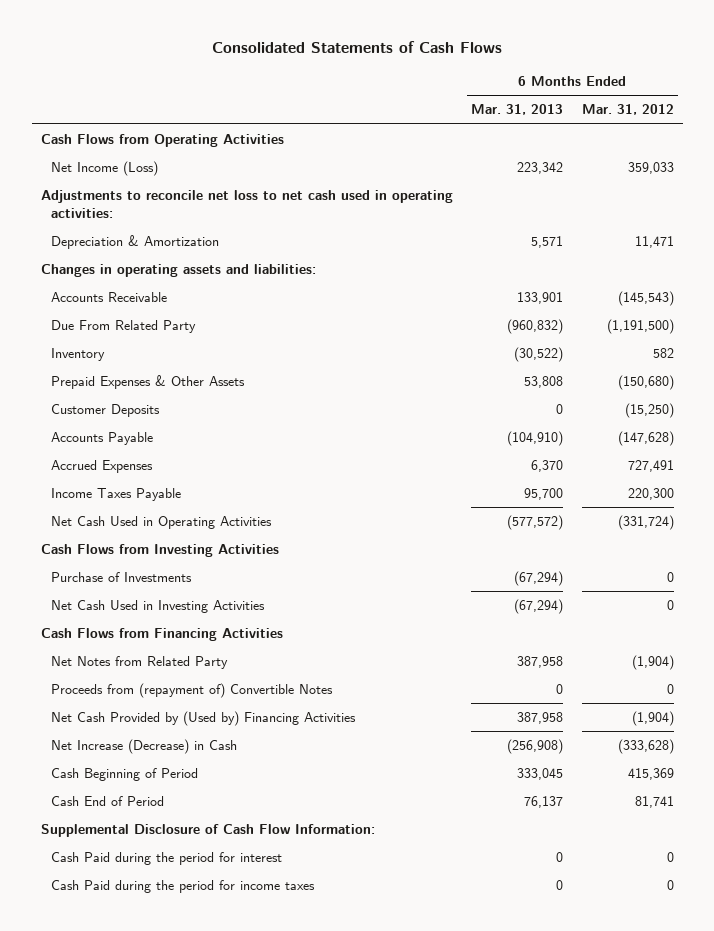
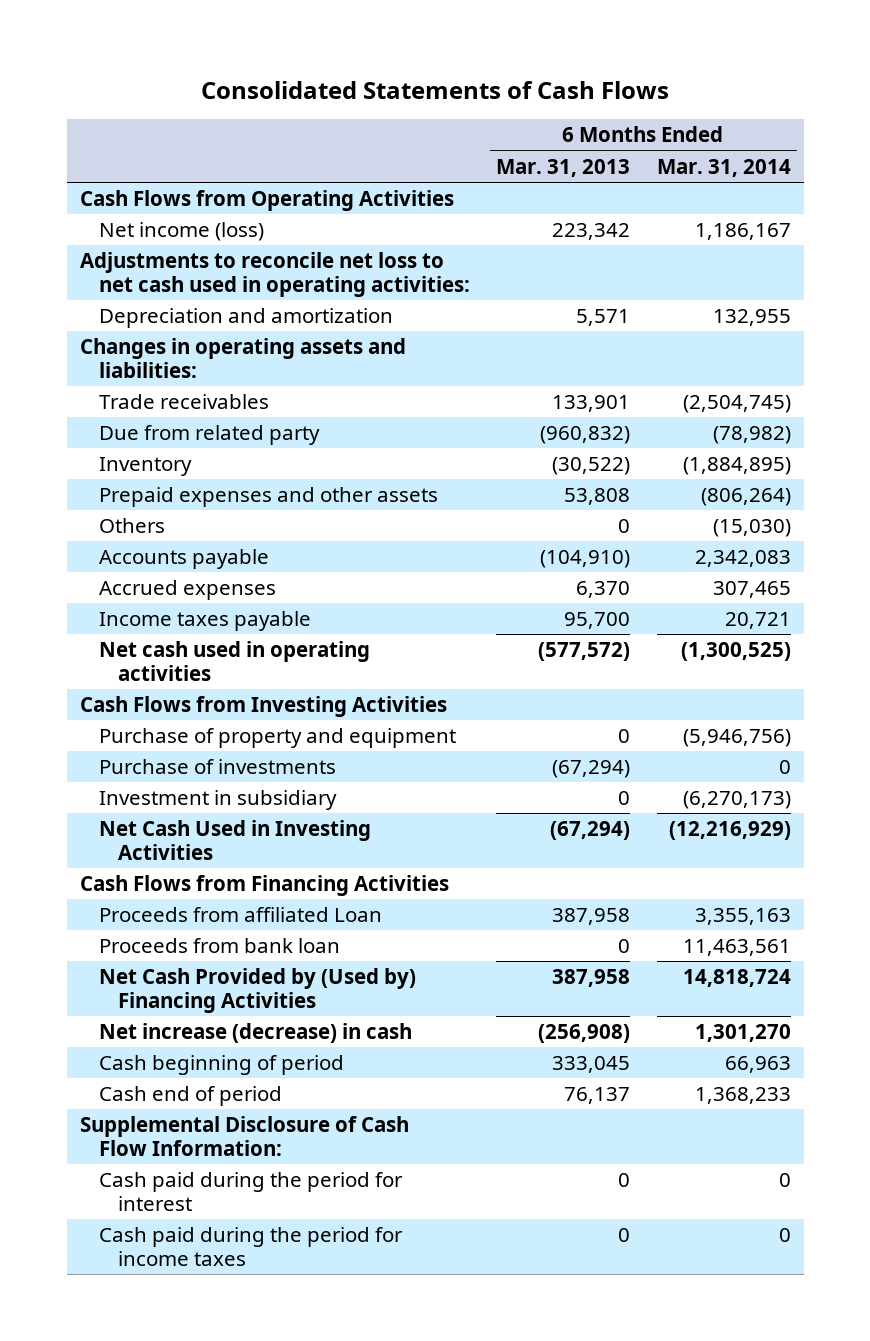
[581,104,674,116] Mar. 31, 2012 -> none
none -> [656,158,791,177] Mar. 31, 2014
[50,161,158,177] Net Income (Loss) -> [99,222,265,242] Net income (loss)
[50,235,219,250] Depreciation & Amortization -> [99,308,394,329] Depreciation and amortization
[50,292,167,303] Accounts Receivable -> [99,394,270,410] Trade receivables
[50,320,196,334] Due From Related Party -> [99,425,321,446] Due from related party
[50,404,160,418] Customer Deposits -> none
[50,375,245,390] Prepaid Expenses & Other Assets -> [99,487,439,508] Prepaid expenses and other assets
none -> [99,518,166,534] Others
[50,432,153,446] Accounts Payable -> [99,549,270,570] Accounts payable
[50,460,153,474] Accrued Expenses -> [99,580,277,601] Accrued expenses
[50,488,181,502] Income Taxes Payable -> [99,611,312,632] Income taxes payable
[50,516,272,530] Net Cash Used in Operating Activities -> [99,641,371,682] Net cash used in operating activities
none -> [99,728,457,749] Purchase of property and equipment
[50,572,192,583] Purchase of Investments -> [99,759,337,775] Purchase of investments
none -> [99,790,338,811] Investment in subsidiary
[50,683,333,699] Proceeds from (repayment of) Convertible Notes -> none
[50,656,228,670] Net Notes from Related Party -> [99,907,383,923] Proceeds from affiliated Loan
none -> [99,938,341,954] Proceeds from bank loan
[50,739,237,755] Net Increase (Decrease) in Cash -> [99,1023,413,1044] Net increase (decrease) in cash
[50,768,198,782] Cash Beginning of Period -> [99,1055,345,1076] Cash beginning of period
[50,796,164,807] Cash End of Period -> [99,1086,283,1107] Cash end of period
[50,852,282,866] Cash Paid during the period for interest -> [99,1172,404,1212] Cash paid during the period for interest
[50,880,315,894] Cash Paid during the period for income taxes -> [99,1227,404,1267] Cash paid during the period for income taxes

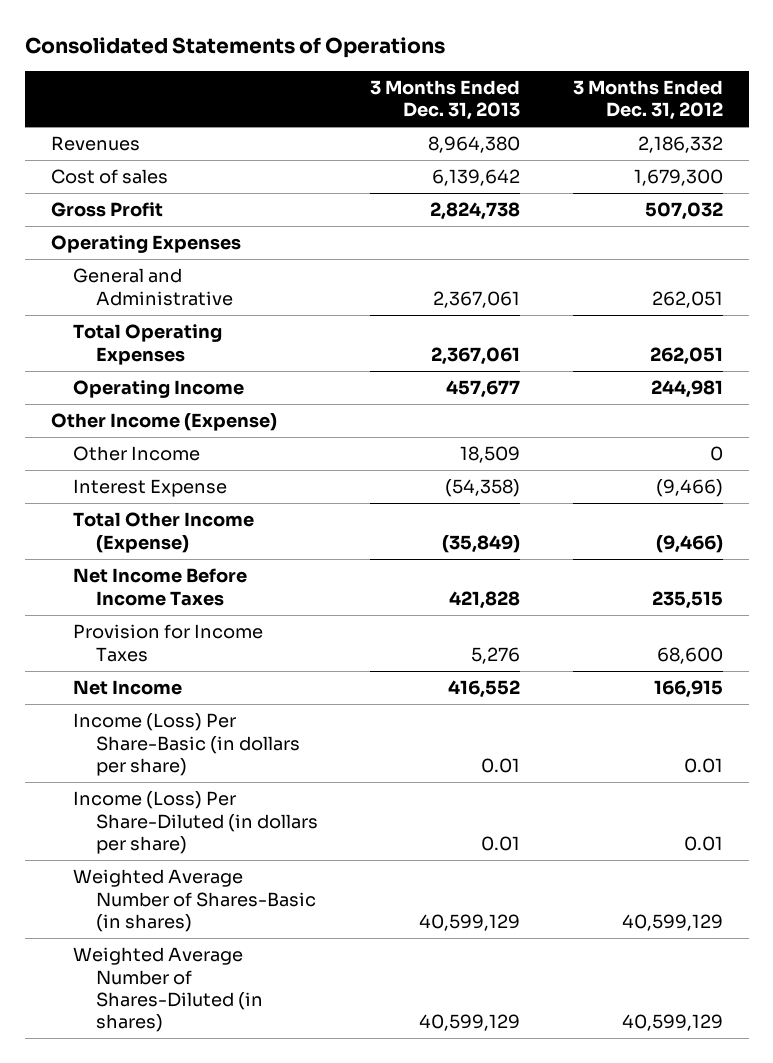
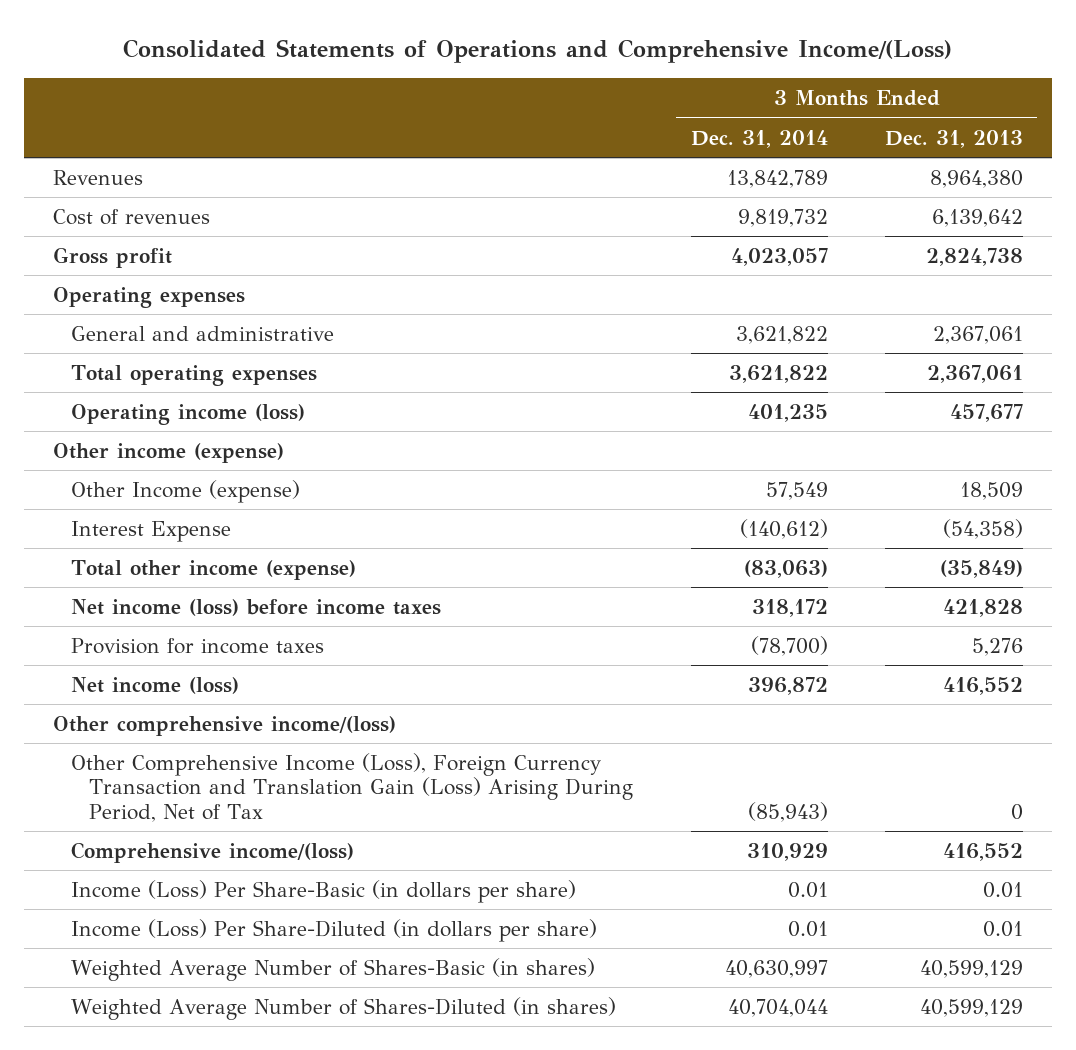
[24,36,445,58] Consolidated Statements of Operations -> [122,39,952,64] Consolidated Statements of Operations and Comprehensive Income/(Loss)
[572,79,723,121] 3 Months Ended Dec. 31, 2012 -> none
none -> [690,129,828,148] Dec. 31, 2014
[50,169,168,185] Cost of sales -> [52,208,210,225] Cost of revenues
[50,202,163,218] Gross Profit -> [52,246,172,268] Gross profit
[50,235,241,254] Operating Expenses -> [52,286,245,308] Operating expenses
[73,268,233,306] General and Administrative -> [71,325,335,341] General and administrative
[73,324,223,365] Total Operating Expenses -> [71,364,318,386] Total operating expenses
[73,380,245,399] Operating Income -> [71,403,306,425] Operating income (loss)
[50,413,277,432] Other Income (Expense) -> [52,442,284,463] Other income (expense)
[73,446,201,462] Other Income -> [71,479,301,503] Other Income (expense)
[73,512,255,553] Total Other Income (Expense) -> [71,559,357,580] Total other income (expense)
[73,568,248,606] Net Income Before Income Taxes -> [71,598,442,616] Net income (loss) before income taxes
[73,624,264,662] Provision for Income Taxes -> [71,637,325,654] Provision for income taxes
[73,680,183,696] Net Income -> [71,676,240,694] Net income (loss)
none -> [52,715,396,736] Other comprehensive income/(loss)
none -> [71,752,634,822] Other Comprehensive Income (Loss), Foreign Currency Transaction and Translation Gain (Loss) Arising During Period, Net of Tax
none -> [71,841,355,863] Comprehensive income/(loss)

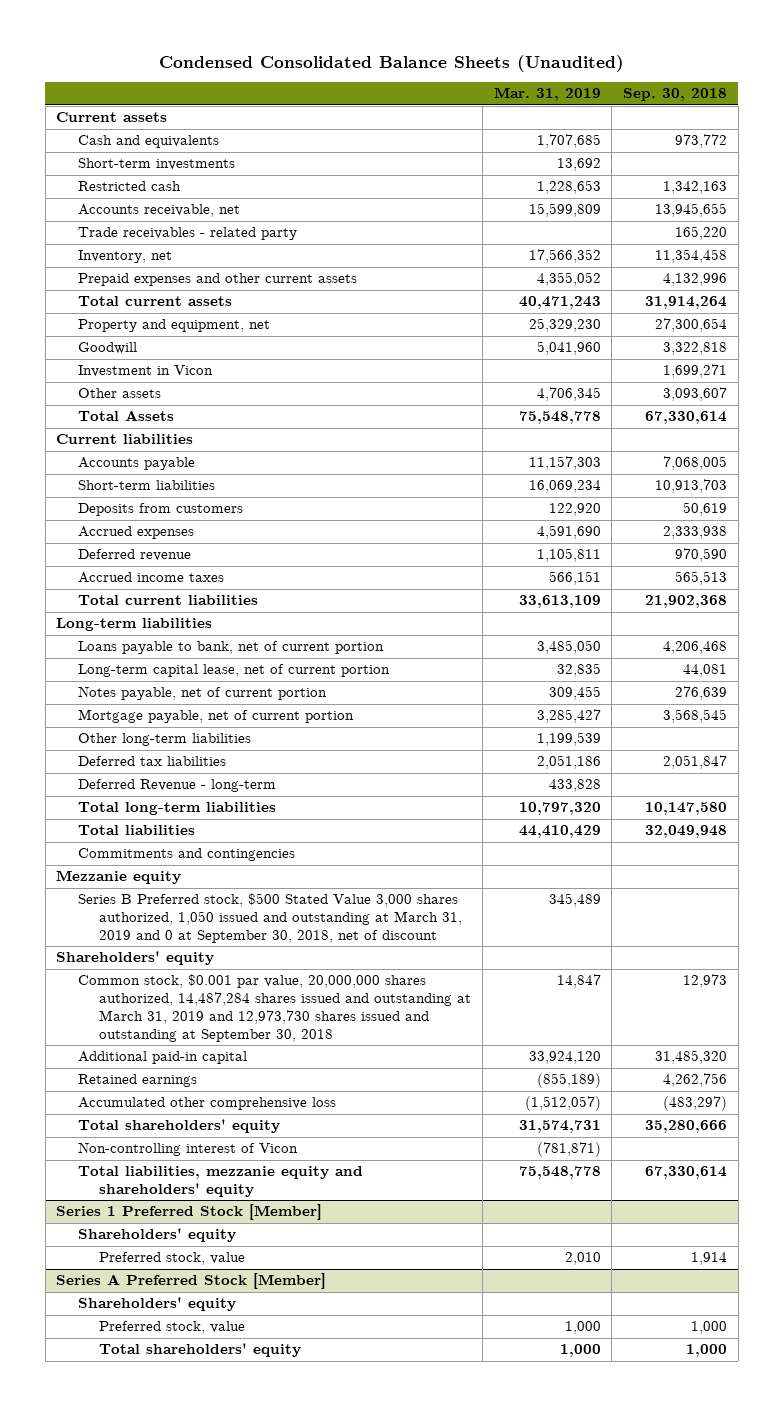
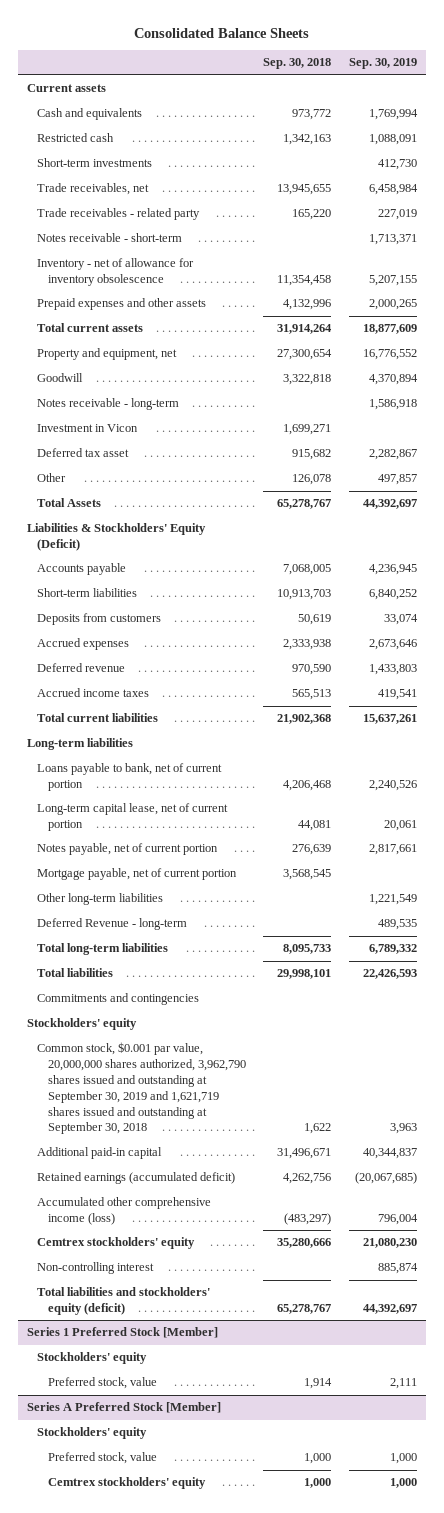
[158,54,624,72] Condensed Consolidated Balance Sheets (Unaudited) -> [133,27,309,38] Consolidated Balance Sheets
[493,87,601,102] Mar. 31, 2019 -> none
none -> [348,58,417,70] Sep. 30, 2019
[77,158,235,171] Short-term investments -> [37,158,153,168] Short-term investments
[77,204,240,218] Accounts receivable, net -> [37,183,150,196] Trade receivables, net
none -> [37,233,183,243] Notes receivable - short-term
[77,250,172,264] Inventory, net -> [37,258,195,287] Inventory - net of allowance for inventory obsolescence
[77,273,357,287] Prepaid expenses and other current assets -> [37,298,207,311] Prepaid expenses and other assets
none -> [37,398,180,411] Notes receivable - long-term
[56,434,194,445] Current liabilities -> none
none -> [37,448,130,458] Deferred tax asset
[77,388,161,399] Other assets -> [37,473,67,483] Other
[663,387,728,402] 3,093,607 -> [292,474,332,486] 126,078
[645,411,728,425] 67,330,614 -> [277,499,332,510] 65,278,767
none -> [26,523,206,552] Liabilities & Stockholders' Equity (Deficit)
[77,756,226,767] Deferred tax liabilities -> none
[645,802,728,816] 10,147,580 -> [283,944,332,955] 8,095,733
[645,825,728,839] 32,049,948 -> [277,969,332,980] 29,998,101
[56,870,182,885] Mezzanie equity -> none
[77,893,463,944] Series B Preferred stock, $500 Stated Value 3,000 shares authorized, 1,050 issued and outstanding at March 31, 2019 and 0 at September 30, 2018, net of discount -> none
[56,951,215,966] Shareholders' equity -> [26,1018,137,1031] Stockholders' equity
[77,974,472,1043] Common stock, $0.001 par value, 20,000,000 shares authorized, 14,487,284 shares issued and outstanding at March 31, 2019 and 12,973,730 shares issued and outstanding at September 30, 2018 -> [37,1042,246,1135] Common stock, $0.001 par value, 20,000,000 shares authorized, 3,962,790 shares issued and outstanding at September 30, 2019 and 1,621,719 shares issued and outstanding at September 30, 2018
[683,974,728,989] 12,973 -> [304,1123,332,1135] 1,622
[655,1050,728,1065] 31,485,320 -> [277,1148,332,1160] 31,496,671
[77,1074,197,1088] Retained earnings -> [37,1172,236,1185] Retained earnings (accumulated deficit)
[77,1097,336,1111] Accumulated other comprehensive loss -> [37,1197,212,1226] Accumulated other comprehensive income (loss)
[77,1119,280,1134] Total shareholders' equity -> [37,1237,196,1250] Cemtrex stockholders' equity
[77,1142,298,1157] Non-controlling interest of Vicon -> [37,1262,155,1275] Non-controlling interest
[77,1166,363,1198] Total liabilities, mezzanie equity and shareholders' equity -> [37,1287,211,1316] Total liabilities and stockholders' equity (deficit)
[645,1166,728,1180] 67,330,614 -> [277,1304,332,1315] 65,278,767
[77,1228,236,1243] Shareholders' equity -> [37,1352,148,1365] Stockholders' equity
[77,1297,236,1312] Shareholders' equity -> [37,1427,148,1440] Stockholders' equity
[99,1343,302,1358] Total shareholders' equity -> [47,1477,206,1490] Cemtrex stockholders' equity

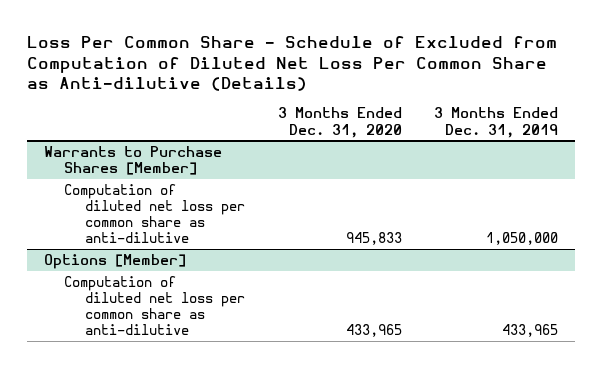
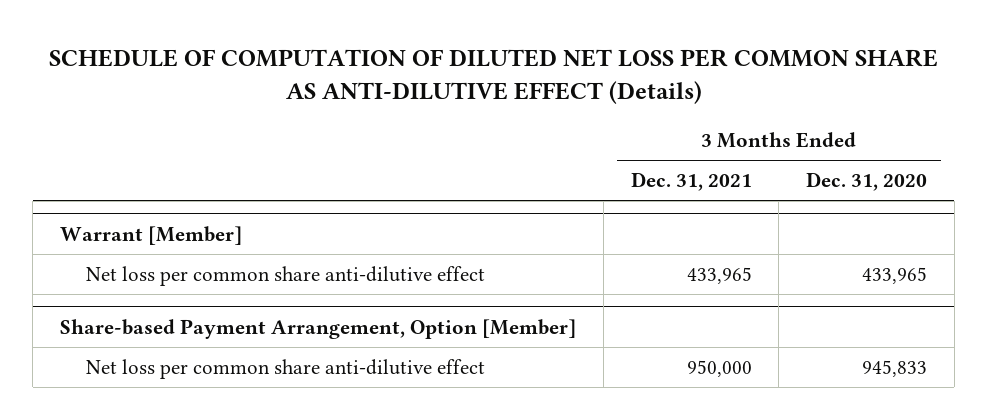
[27,36,558,92] Loss Per Common Share - Schedule of Excluded from Computation of Diluted Net Loss Per Common Share as Anti-dilutive (Details) -> [48,48,938,104] SCHEDULE OF COMPUTATION OF DILUTED NET LOSS PER COMMON SHARE AS ANTI-DILUTIVE EFFECT (Details)
[434,107,559,138] 3 Months Ended Dec. 31, 2019 -> none
none -> [630,172,752,192] Dec. 31, 2021
[43,145,222,176] Warrants to Purchase Shares [Member] -> [60,225,243,245] Warrant [Member]
[64,183,245,244] Computation of diluted net loss per common share as anti-dilutive -> [85,266,485,287] Net loss per common share anti-dilutive effect
[345,232,402,246] 945,833 -> [861,267,927,285] 433,965
[43,253,186,269] Options [Member] -> [60,318,577,339] Share-based Payment Arrangement, Option [Member]
[64,275,245,336] Computation of diluted net loss per common share as anti-dilutive -> [85,359,485,380] Net loss per common share anti-dilutive effect
[345,324,402,338] 433,965 -> [861,360,927,378] 945,833

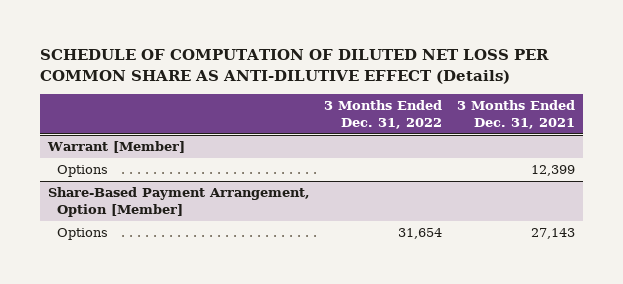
[805,172,927,192] Dec. 31, 2020 -> none
none -> [324,100,443,129] 3 Months Ended Dec. 31, 2022
[85,266,485,287] Net loss per common share anti-dilutive effect -> none
[85,359,485,380] Net loss per common share anti-dilutive effect -> none
none -> [57,165,109,178] Options
[60,318,577,339] Share-based Payment Arrangement, Option [Member] -> [47,187,310,218] Share-Based Payment Arrangement, Option [Member]
none -> [57,228,109,241] Options

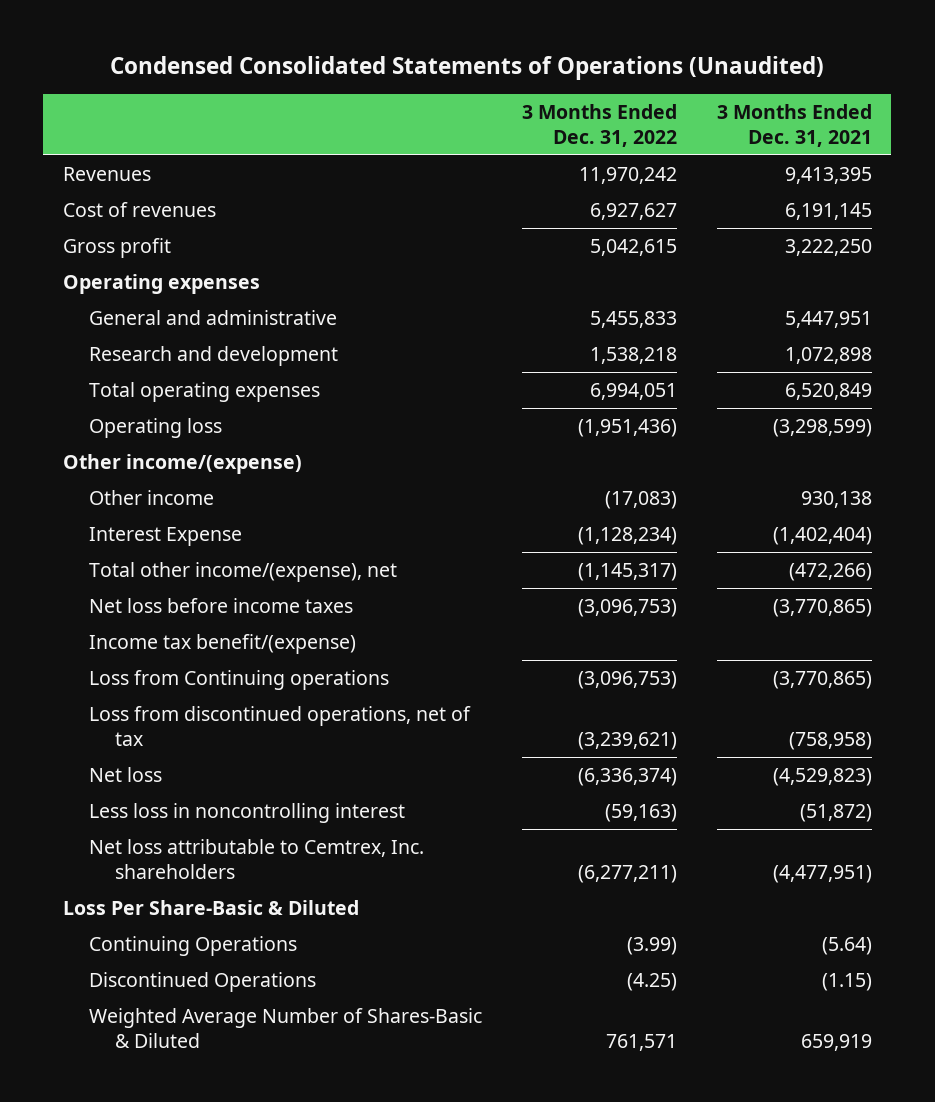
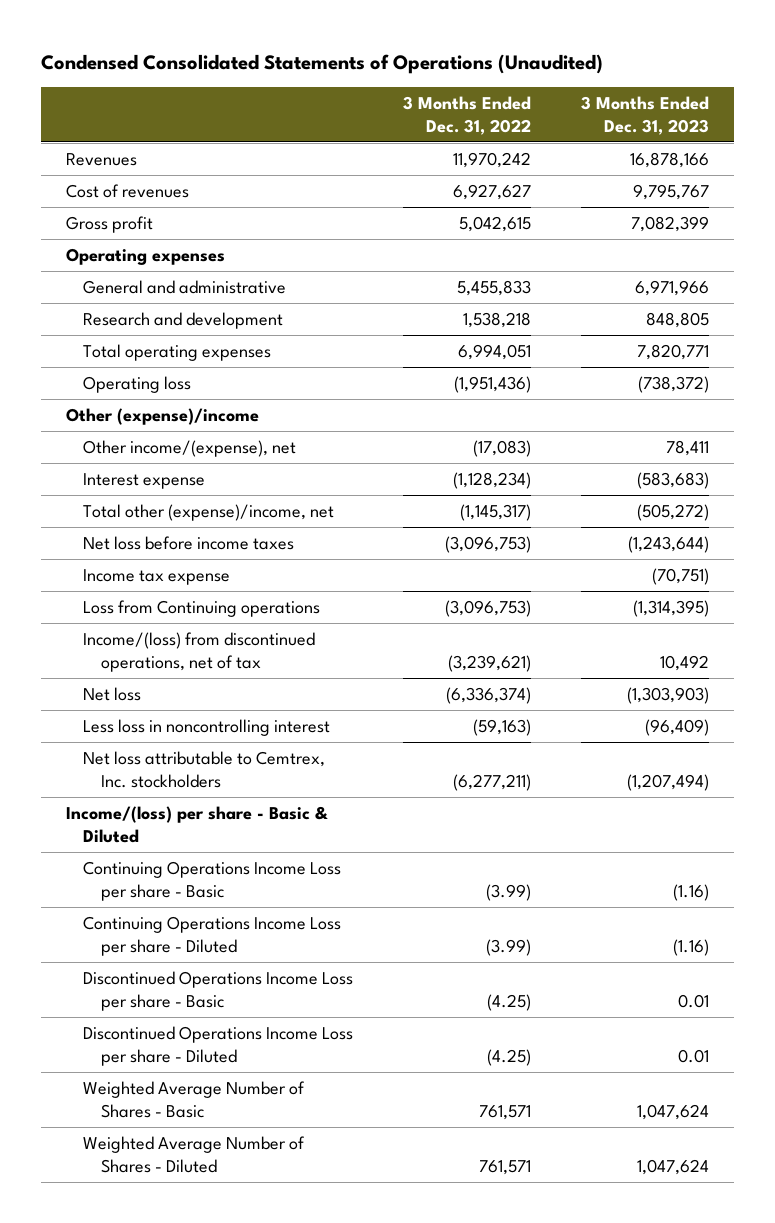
[716,103,872,147] 3 Months Ended Dec. 31, 2021 -> none
none -> [580,95,709,135] 3 Months Ended Dec. 31, 2023
[63,454,303,475] Other income/(expense) -> [65,407,259,425] Other (expense)/income
[89,490,215,506] Other income -> [83,439,297,457] Other income/(expense), net
[89,527,243,547] Interest Expense -> [83,472,206,489] Interest expense
[89,562,398,583] Total other income/(expense), net -> [83,503,335,521] Total other (expense)/income, net
[89,634,357,655] Income tax benefit/(expense) -> [83,568,231,585] Income tax expense
[89,706,472,747] Loss from discontinued operations, net of tax -> [83,631,316,672] Income/(loss) from discontinued operations, net of tax
[89,839,425,880] Net loss attributable to Cemtrex, Inc. shareholders -> [83,750,326,788] Net loss attributable to Cemtrex, Inc. stockholders
[63,900,360,916] Loss Per Share-Basic & Diluted -> [65,805,328,843] Income/(loss) per share - Basic & Diluted
[89,936,298,957] Continuing Operations -> [83,860,342,901] Continuing Operations Income Loss per share - Basic
none -> [83,915,342,956] Continuing Operations Income Loss per share - Diluted
[89,972,317,993] Discontinued Operations -> [83,970,354,1011] Discontinued Operations Income Loss per share - Basic
none -> [83,1025,354,1066] Discontinued Operations Income Loss per share - Diluted
[89,1008,483,1049] Weighted Average Number of Shares-Basic & Diluted -> [83,1080,306,1118] Weighted Average Number of Shares - Basic
none -> [83,1135,306,1173] Weighted Average Number of Shares - Diluted

